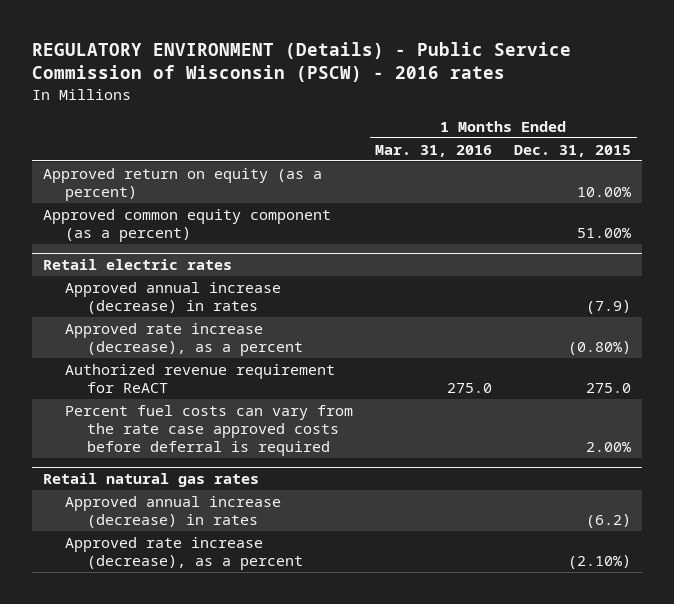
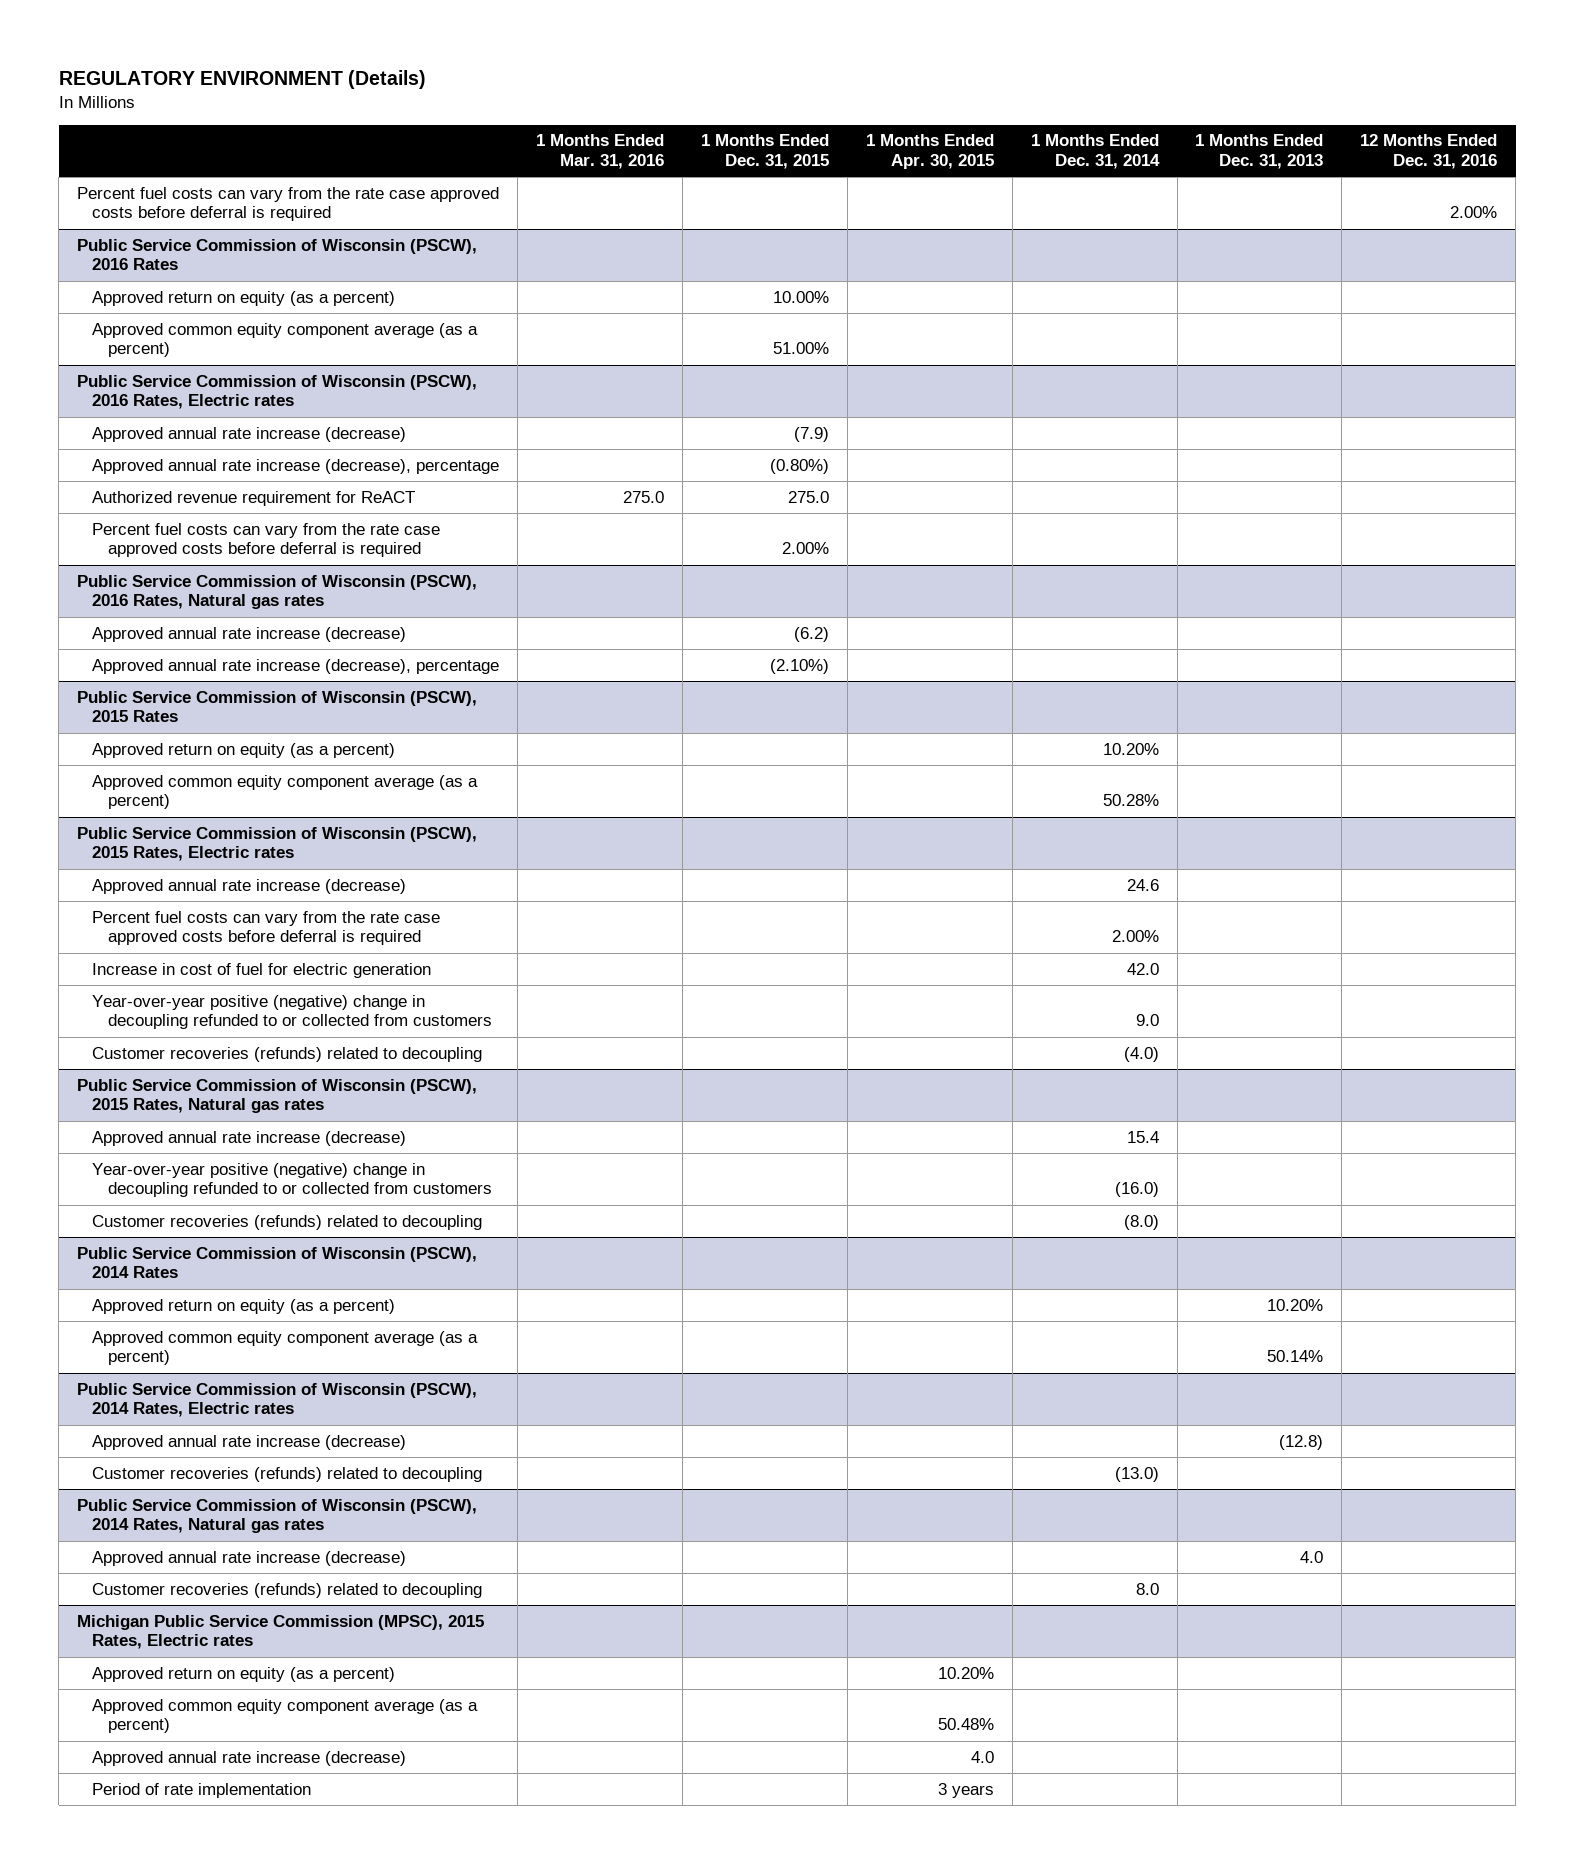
[32,41,572,83] REGULATORY ENVIRONMENT (Details) - Public Service Commission of Wisconsin (PSCW) - 2016 rates -> [58,70,426,90] REGULATORY ENVIRONMENT (Details)
none -> [865,134,994,170] 1 Months Ended Apr. 30, 2015
none -> [1030,134,1160,170] 1 Months Ended Dec. 31, 2014
none -> [1195,134,1324,170] 1 Months Ended Dec. 31, 2013
none -> [1360,134,1498,170] 12 Months Ended Dec. 31, 2016
[43,167,323,202] Approved return on equity (as a percent) -> none
[43,208,332,243] Approved common equity component (as a percent) -> none
none -> [77,186,500,222] Percent fuel costs can vary from the rate case approved costs before deferral is required
none -> [77,238,478,271] Public Service Commission of Wisconsin (PSCW), 2016 Rates
none -> [92,290,396,306] Approved return on equity (as a percent)
none -> [92,322,479,358] Approved common equity component average (as a percent)
[43,258,233,270] Retail electric rates -> [77,374,478,410] Public Service Commission of Wisconsin (PSCW), 2016 Rates, Electric rates
[65,281,282,315] Approved annual increase (decrease) in rates -> [92,426,407,442] Approved annual rate increase (decrease)
[65,322,304,357] Approved rate increase (decrease), as a percent -> [92,458,500,474] Approved annual rate increase (decrease), percentage
[43,472,260,487] Retail natural gas rates -> none
[65,495,282,529] Approved annual increase (decrease) in rates -> none
[65,536,304,571] Approved rate increase (decrease), as a percent -> none
none -> [77,574,478,610] Public Service Commission of Wisconsin (PSCW), 2016 Rates, Natural gas rates
none -> [92,626,407,642] Approved annual rate increase (decrease)
none -> [92,658,500,674] Approved annual rate increase (decrease), percentage
none -> [77,690,478,723] Public Service Commission of Wisconsin (PSCW), 2015 Rates
none -> [92,742,396,758] Approved return on equity (as a percent)
none -> [92,774,479,810] Approved common equity component average (as a percent)
none -> [77,826,478,862] Public Service Commission of Wisconsin (PSCW), 2015 Rates, Electric rates
none -> [92,878,407,894] Approved annual rate increase (decrease)
none -> [92,910,441,946] Percent fuel costs can vary from the rate case approved costs before deferral is required
none -> [92,962,432,978] Increase in cost of fuel for electric generation
none -> [92,994,492,1030] Year-over-year positive (negative) change in decoupling refunded to or collected from customers
none -> [92,1046,483,1062] Customer recoveries (refunds) related to decoupling
none -> [77,1078,478,1114] Public Service Commission of Wisconsin (PSCW), 2015 Rates, Natural gas rates
none -> [92,1130,407,1146] Approved annual rate increase (decrease)
none -> [92,1162,492,1198] Year-over-year positive (negative) change in decoupling refunded to or collected from customers
none -> [92,1214,483,1230] Customer recoveries (refunds) related to decoupling
none -> [77,1246,478,1279] Public Service Commission of Wisconsin (PSCW), 2014 Rates
none -> [92,1298,396,1314] Approved return on equity (as a percent)
none -> [92,1330,479,1366] Approved common equity component average (as a percent)
none -> [77,1382,478,1418] Public Service Commission of Wisconsin (PSCW), 2014 Rates, Electric rates
none -> [92,1434,407,1450] Approved annual rate increase (decrease)
none -> [92,1466,483,1482] Customer recoveries (refunds) related to decoupling
none -> [77,1498,478,1534] Public Service Commission of Wisconsin (PSCW), 2014 Rates, Natural gas rates
none -> [92,1550,407,1566] Approved annual rate increase (decrease)
none -> [92,1582,483,1598] Customer recoveries (refunds) related to decoupling
none -> [77,1614,485,1650] Michigan Public Service Commission (MPSC), 2015 Rates, Electric rates
none -> [92,1666,396,1682] Approved return on equity (as a percent)
none -> [92,1698,479,1734] Approved common equity component average (as a percent)
none -> [92,1750,407,1766] Approved annual rate increase (decrease)
none -> [92,1782,312,1798] Period of rate implementation

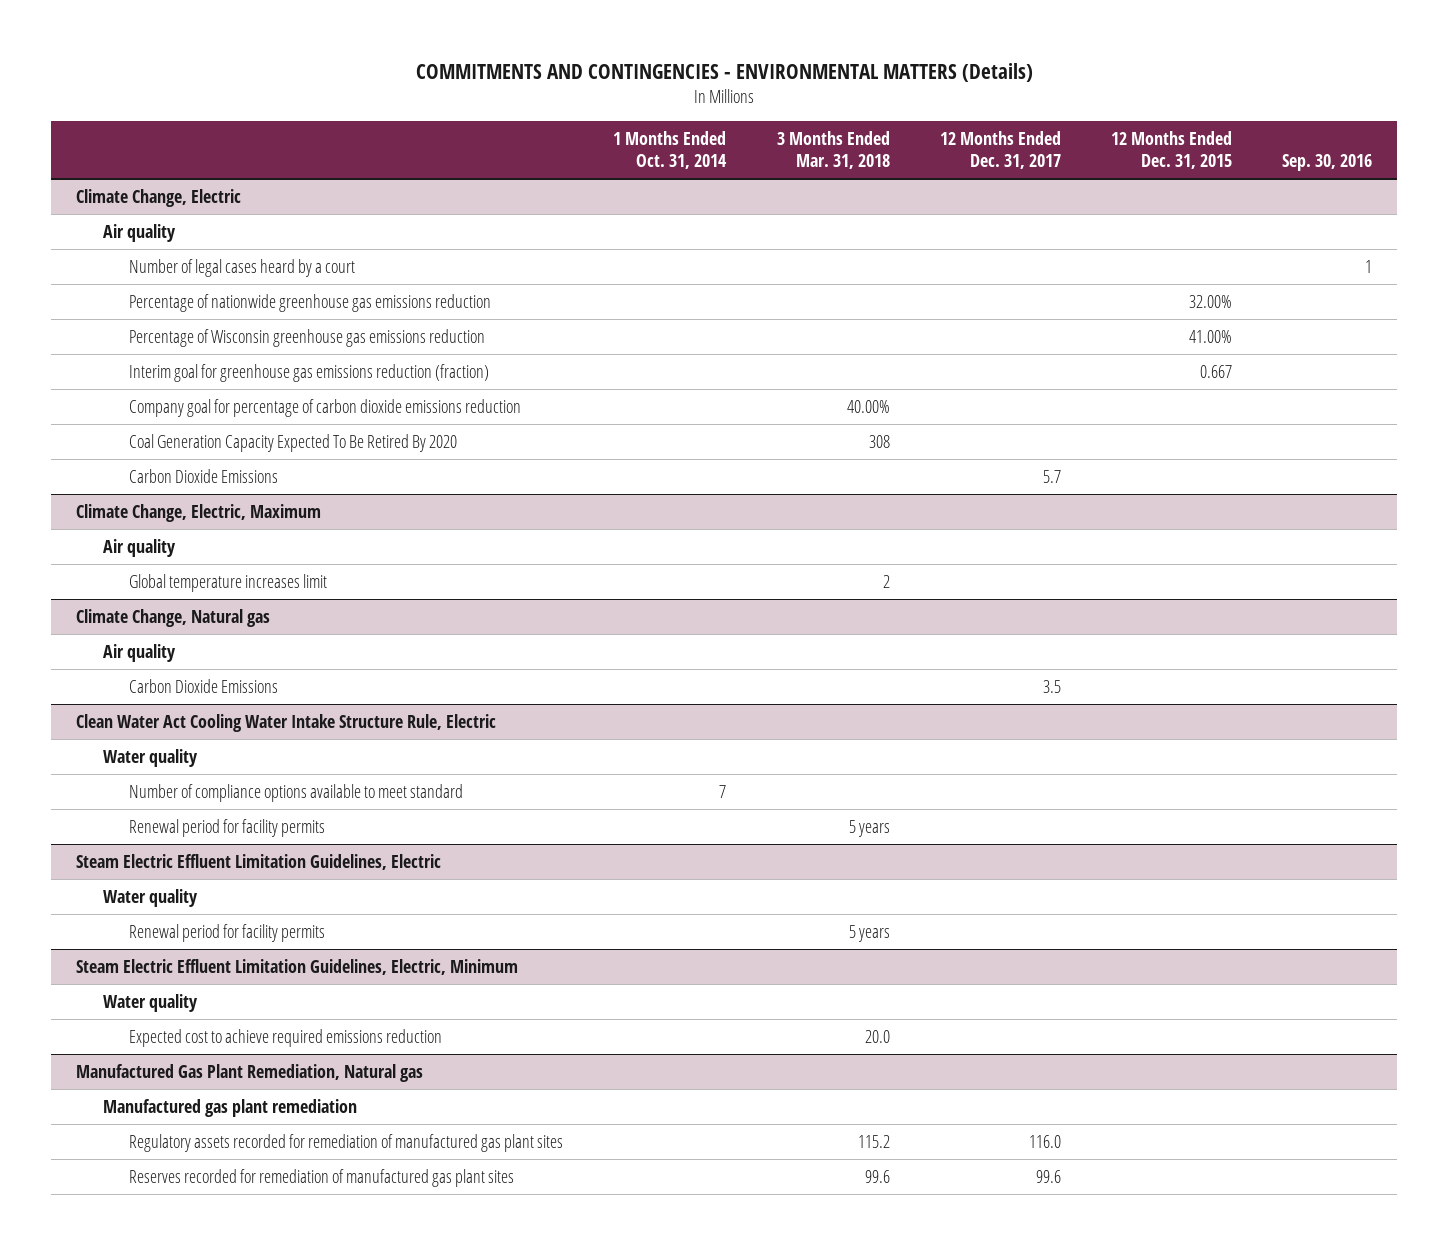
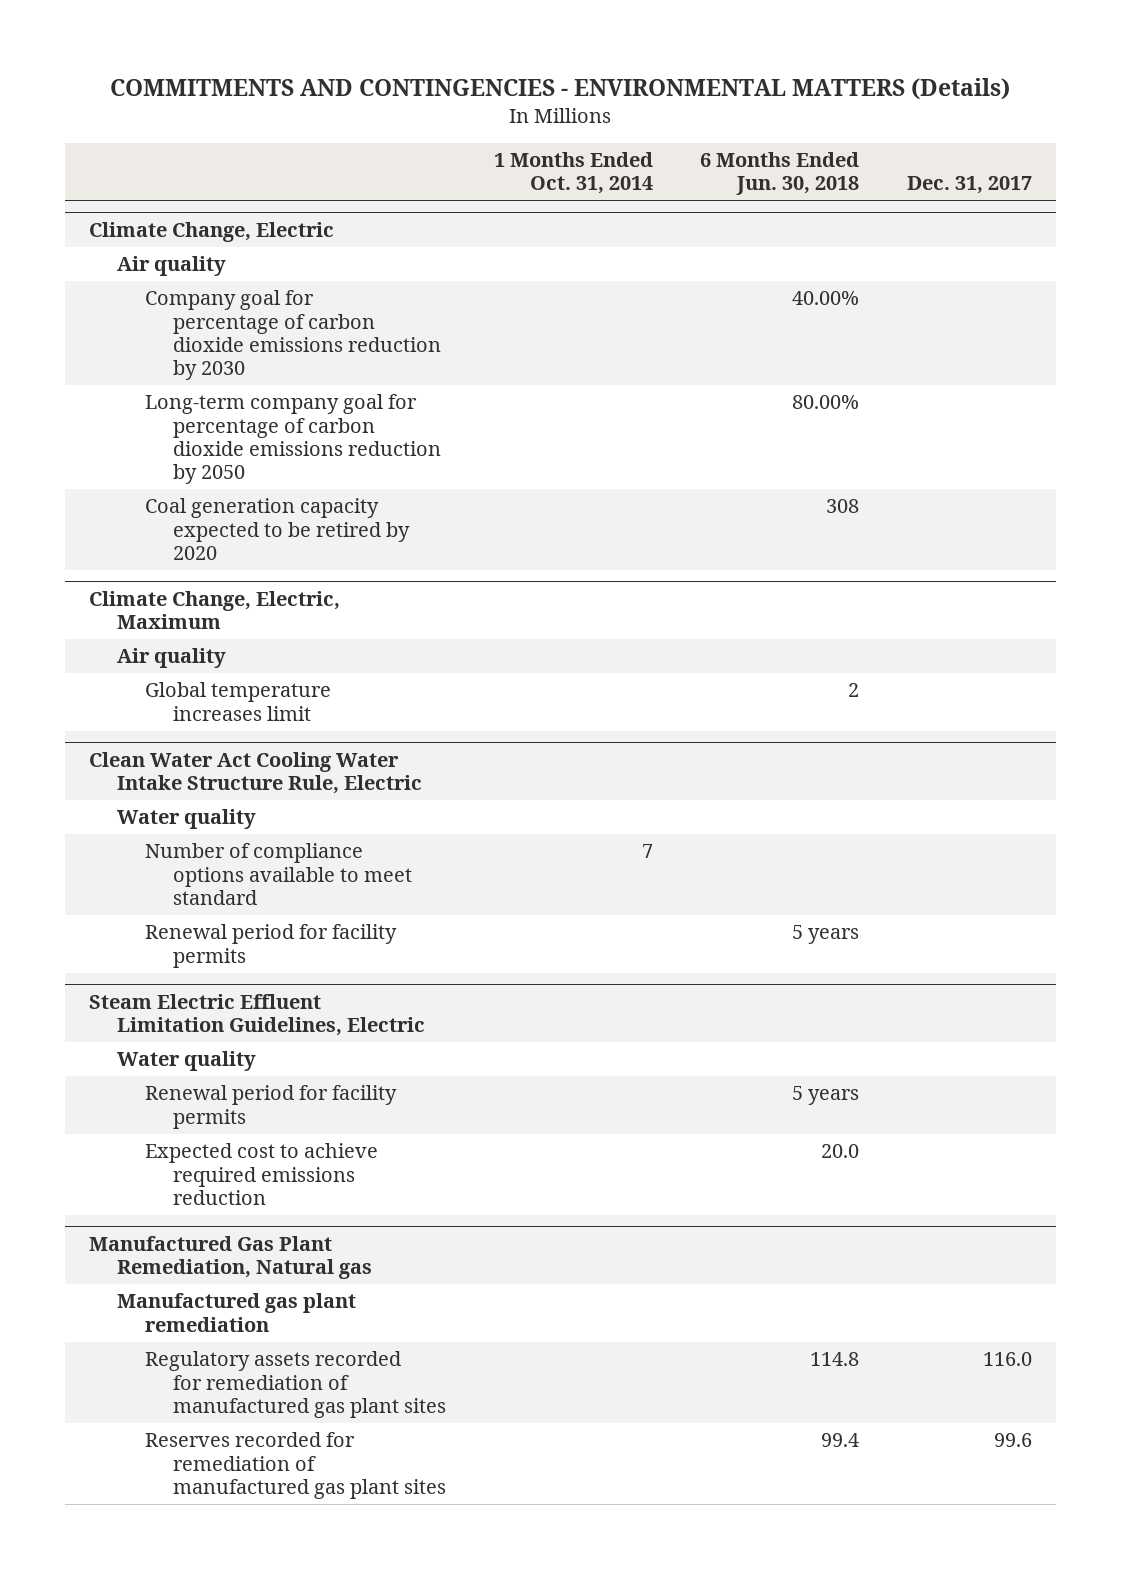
[776,130,890,170] 3 Months Ended Mar. 31, 2018 -> none
[939,130,1061,170] 12 Months Ended Dec. 31, 2017 -> none
[1110,130,1232,170] 12 Months Ended Dec. 31, 2015 -> none
[1282,154,1373,172] Sep. 30, 2016 -> none
none -> [700,151,860,196] 6 Months Ended Jun. 30, 2018
none -> [906,176,1032,195] Dec. 31, 2017
[129,258,356,277] Number of legal cases heard by a court -> none
[129,293,492,312] Percentage of nationwide greenhouse gas emissions reduction -> none
[129,328,486,347] Percentage of Wisconsin greenhouse gas emissions reduction -> none
[129,363,490,382] Interim goal for greenhouse gas emissions reduction (fraction) -> none
[129,468,279,483] Carbon Dioxide Emissions -> none
[129,398,522,417] Company goal for percentage of carbon dioxide emissions reduction -> [145,290,442,381] Company goal for percentage of carbon dioxide emissions reduction by 2030
none -> [145,394,442,485] Long-term company goal for percentage of carbon dioxide emissions reduction by 2050
[129,433,458,452] Coal Generation Capacity Expected To Be Retired By 2020 -> [145,498,411,560] Coal generation capacity expected to be retired by 2020
[75,608,270,627] Climate Change, Natural gas -> none
[102,643,176,662] Air quality -> none
[129,678,279,693] Carbon Dioxide Emissions -> none
[75,958,518,975] Steam Electric Effluent Limitation Guidelines, Electric, Minimum -> none
[102,993,198,1012] Water quality -> none
[129,1028,443,1047] Expected cost to achieve required emissions reduction -> none
none -> [145,1143,379,1205] Expected cost to achieve required emissions reduction

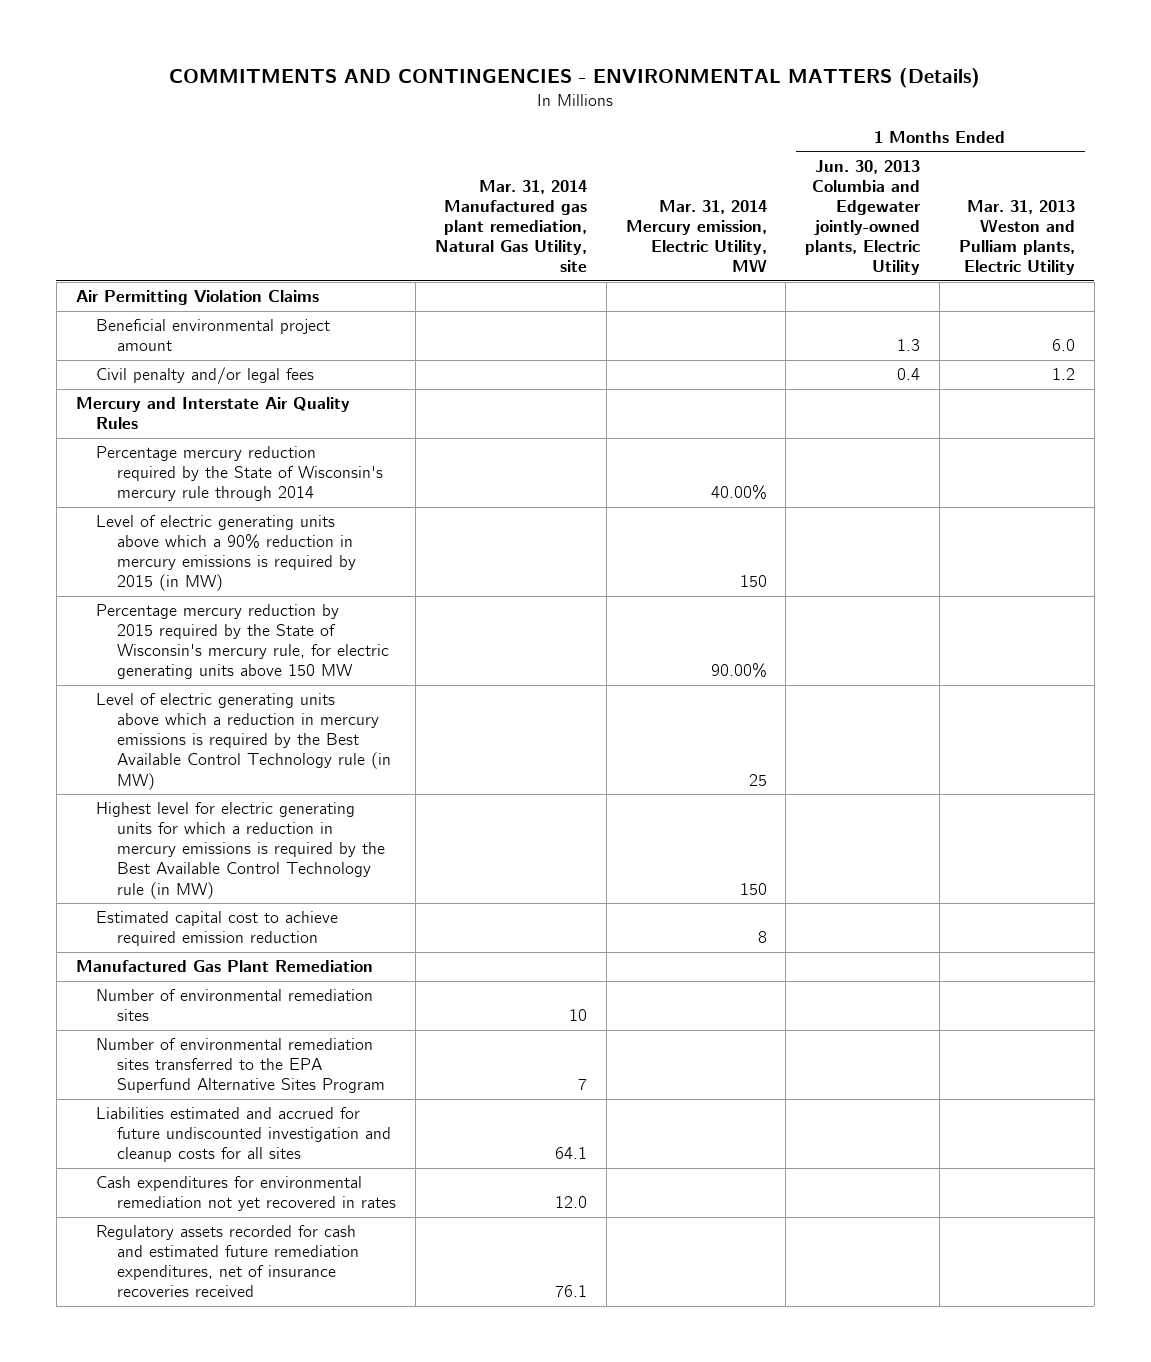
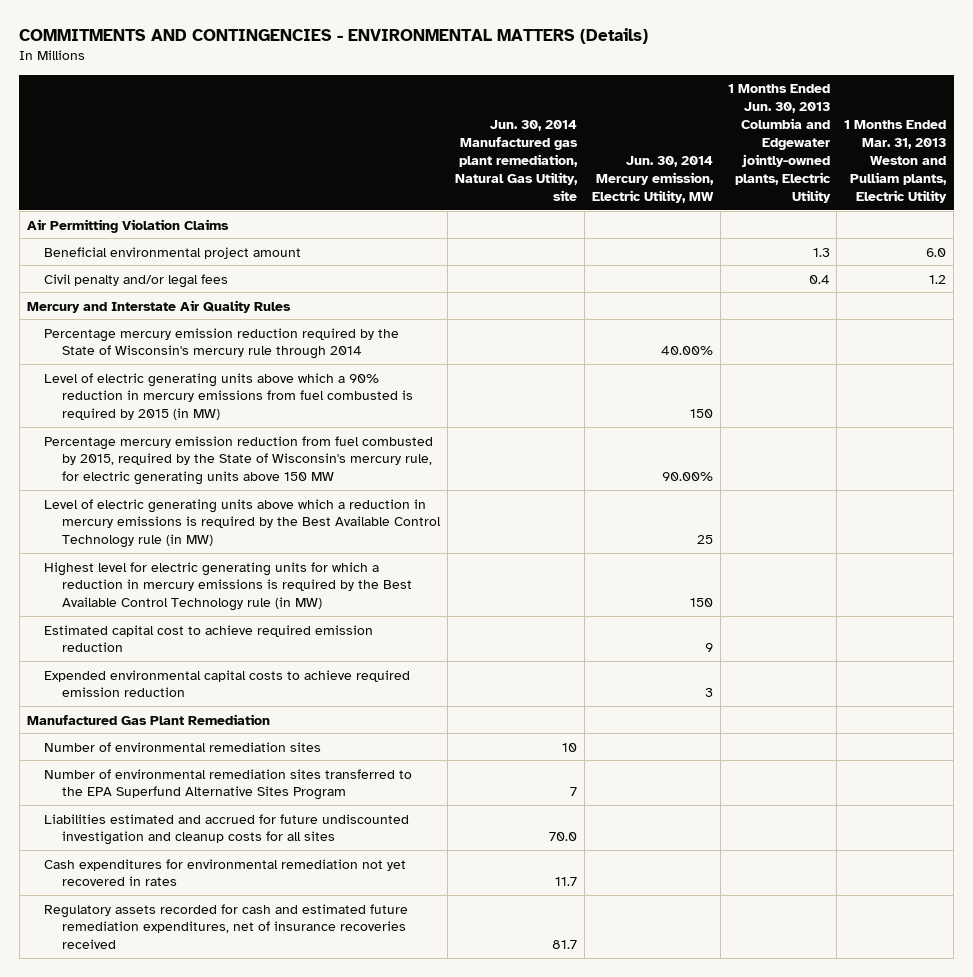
[434,179,587,273] Mar. 31, 2014 Manufactured gas plant remediation, Natural Gas Utility, site -> none
[625,199,767,273] Mar. 31, 2014 Mercury emission, Electric Utility, MW -> none
none -> [454,120,578,201] Jun. 30, 2014 Manufactured gas plant remediation, Natural Gas Utility, site
none -> [591,155,714,203] Jun. 30, 2014 Mercury emission, Electric Utility, MW
[96,446,384,502] Percentage mercury reduction required by the State of Wisconsin's mercury rule through 2014 -> [44,327,400,360] Percentage mercury emission reduction required by the State of Wisconsin's mercury rule through 2014
[96,515,357,592] Level of electric generating units above which a 90% reduction in mercury emissions is required by 2015 (in MW) -> [44,372,413,421] Level of electric generating units above which a 90% reduction in mercury emissions from fuel combusted is required by 2015 (in MW)
[96,604,390,680] Percentage mercury reduction by 2015 required by the State of Wisconsin's mercury rule, for electric generating units above 150 MW -> [44,435,434,486] Percentage mercury emission reduction from fuel combusted by 2015, required by the State of Wisconsin's mercury rule, for electric generating units above 150 MW
none -> [44,669,411,698] Expended environmental capital costs to achieve required emission reduction

